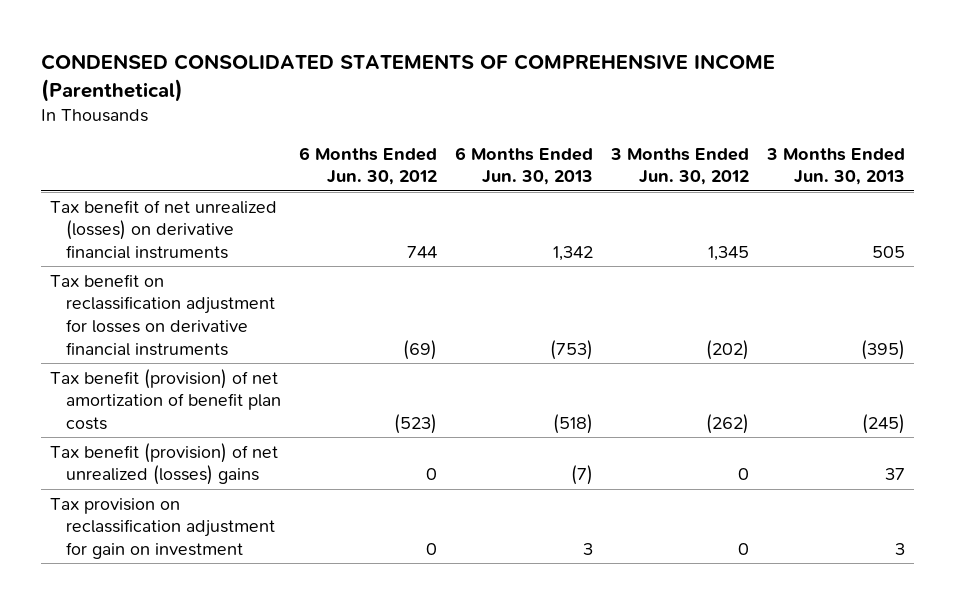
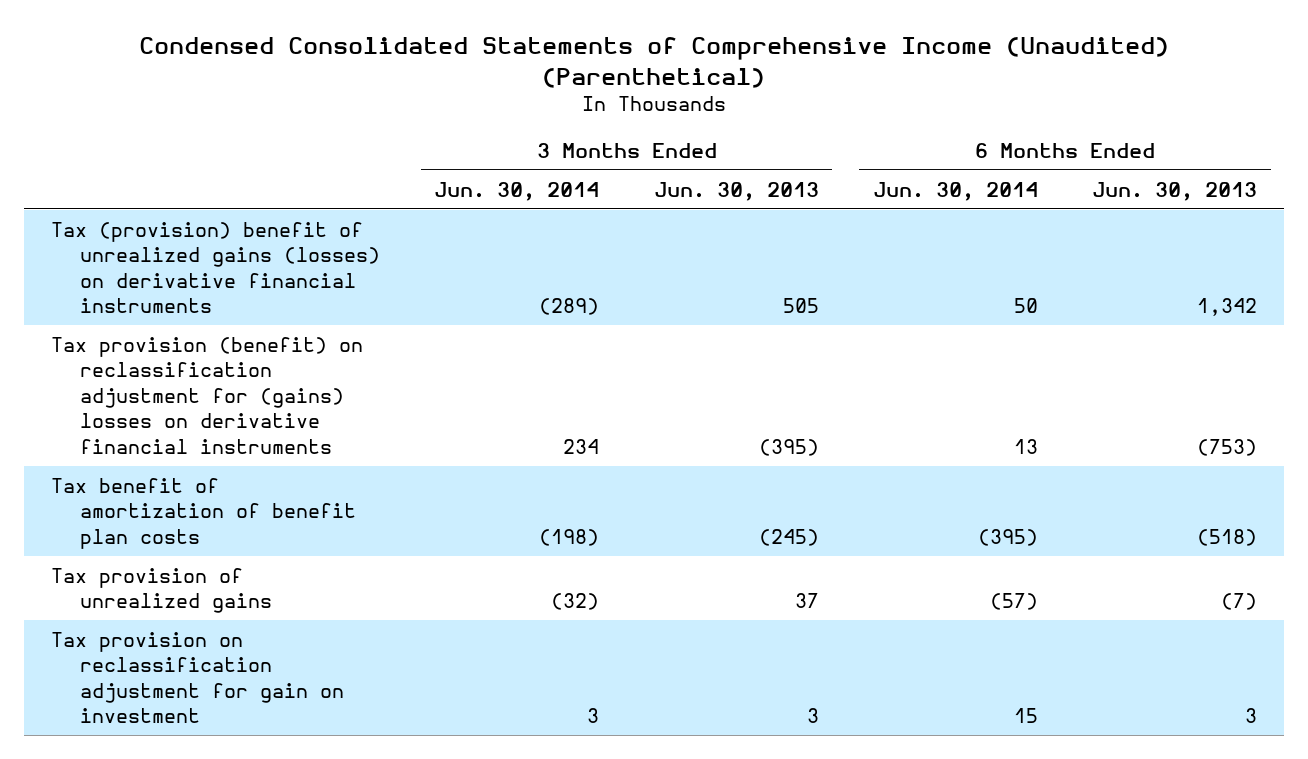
[40,53,775,102] CONDENSED CONSOLIDATED STATEMENTS OF COMPREHENSIVE INCOME (Parenthetical) -> [139,37,1170,88] Condensed Consolidated Statements of Comprehensive Income (Unaudited) (Parenthetical)
[298,146,437,186] 6 Months Ended Jun. 30, 2012 -> none
[609,147,749,186] 3 Months Ended Jun. 30, 2012 -> none
none -> [434,181,600,201] Jun. 30, 2014
none -> [873,181,1039,201] Jun. 30, 2014
[49,199,277,260] Tax benefit of net unrealized (losses) on derivative financial instruments -> [50,221,381,314] Tax (provision) benefit of unrealized gains (losses) on derivative financial instruments
[49,273,275,356] Tax benefit on reclassification adjustment for losses on derivative financial instruments -> [50,336,363,454] Tax provision (benefit) on reclassification adjustment for (gains) losses on derivative financial instruments
[49,368,281,431] Tax benefit (provision) of net amortization of benefit plan costs -> [50,477,357,549] Tax benefit of amortization of benefit plan costs
[49,442,278,486] Tax benefit (provision) of net unrealized (losses) gains -> [50,567,273,614] Tax provision of unrealized gains

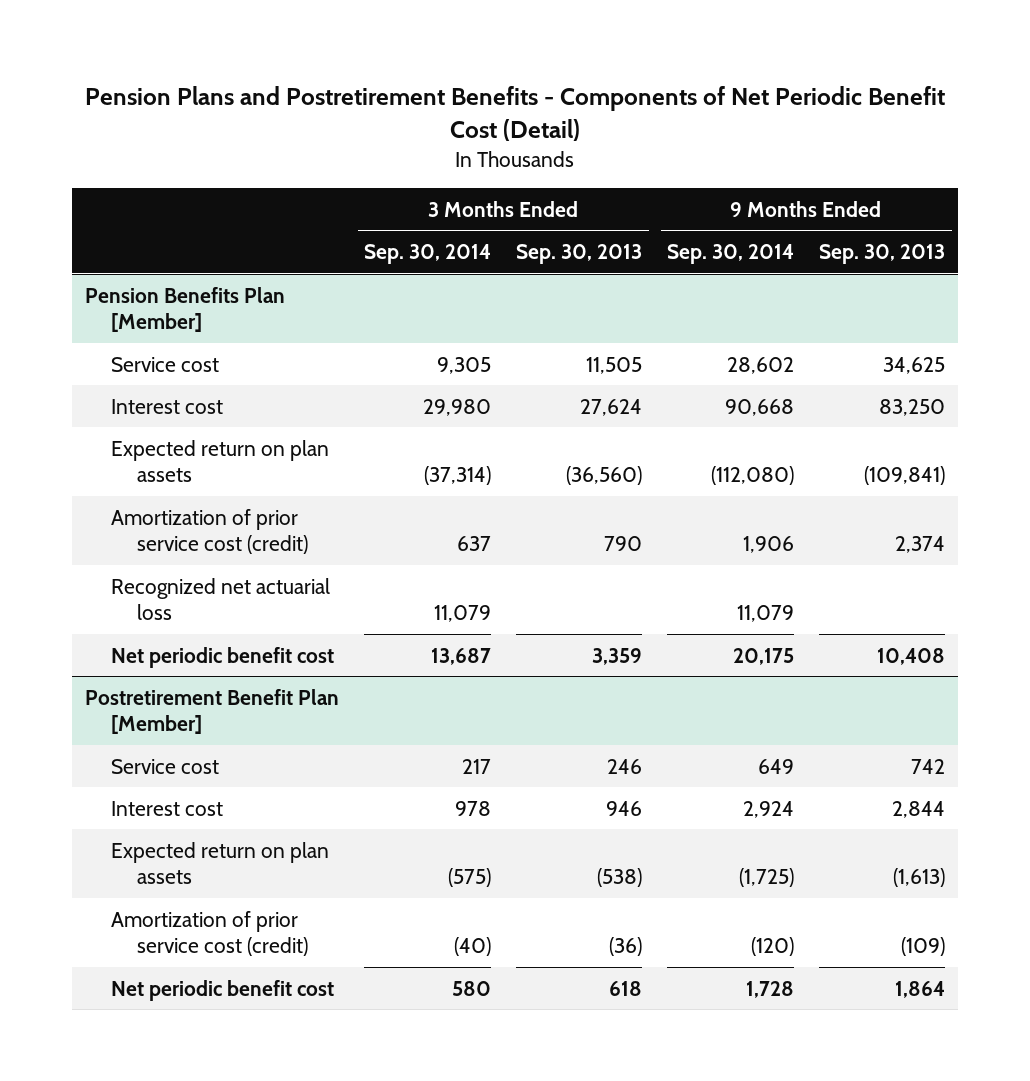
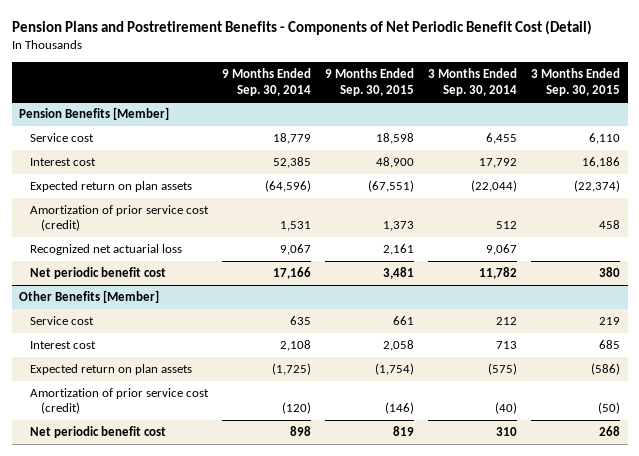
[516,244,643,265] Sep. 30, 2013 -> none
[819,244,946,265] Sep. 30, 2013 -> none
none -> [325,68,415,96] 9 Months Ended Sep. 30, 2015
none -> [531,68,621,96] 3 Months Ended Sep. 30, 2015
[85,688,340,734] Postretirement Benefit Plan [Member] -> none
[85,286,286,332] Pension Benefits Plan [Member] -> [18,107,169,121] Pension Benefits [Member]
[437,356,492,374] 9,305 -> [486,133,518,145] 6,455
[727,356,795,374] 28,602 -> [273,133,312,145] 18,779
[423,398,492,416] 29,980 -> [479,158,518,169] 17,792
[725,398,795,416] 90,668 -> [273,157,312,169] 52,385
[424,465,492,485] (37,314) -> [471,180,518,193] (22,044)
[711,465,795,485] (112,080) -> [265,180,312,193] (64,596)
[457,535,492,551] 637 -> [496,221,518,230] 512
[743,535,795,553] 1,906 -> [280,221,312,232] 1,531
[434,604,492,622] 11,079 -> [486,244,518,256] 9,067
[737,604,795,622] 11,079 -> [280,244,312,256] 9,067
[431,647,492,665] 13,687 -> [479,267,518,280] 11,782
[733,647,795,665] 20,175 -> [273,267,312,280] 17,166
none -> [18,290,159,304] Other Benefits [Member]
[462,758,492,774] 217 -> [496,317,518,326] 212
[758,758,795,774] 649 -> [290,316,312,326] 635
[455,800,492,816] 978 -> [496,341,518,350] 713
[743,800,795,818] 2,924 -> [280,340,312,352] 2,108
[452,980,492,996] 580 -> [496,427,518,437] 310
[746,980,795,998] 1,728 -> [290,426,312,437] 898

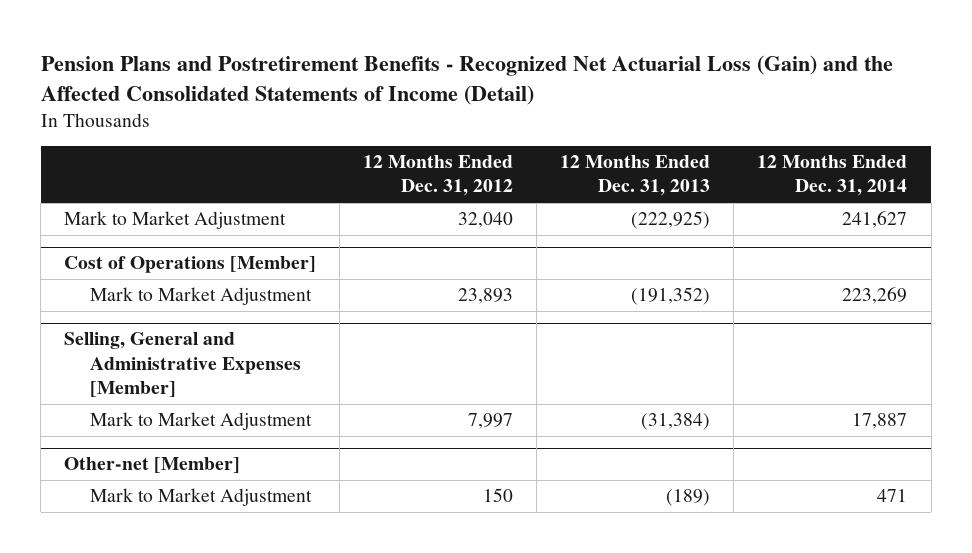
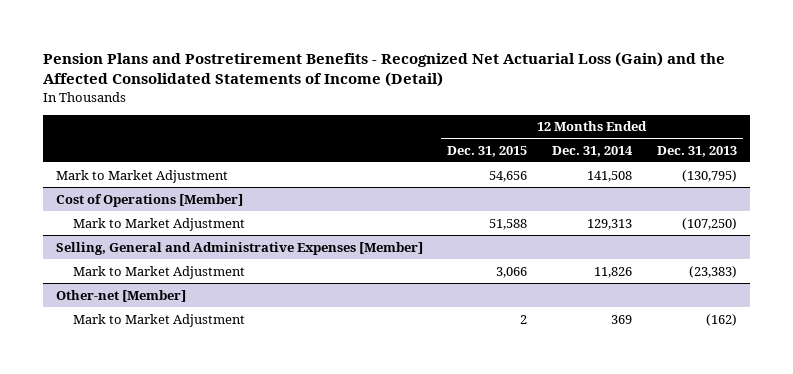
[363,155,514,197] 12 Months Ended Dec. 31, 2012 -> none
none -> [447,145,528,157] Dec. 31, 2015
[631,211,711,230] (222,925) -> [682,169,738,182] (130,795)
[842,211,908,229] 241,627 -> [587,170,633,182] 141,508
[631,287,711,306] (191,352) -> [682,217,738,230] (107,250)
[842,287,908,305] 223,269 -> [587,218,633,230] 129,313
[641,413,711,431] (31,384) -> [689,265,738,278] (23,383)
[852,413,908,430] 17,887 -> [594,266,633,278] 11,826
[666,489,711,507] (189) -> [706,313,738,326] (162)
[877,489,908,503] 471 -> [611,314,633,324] 369

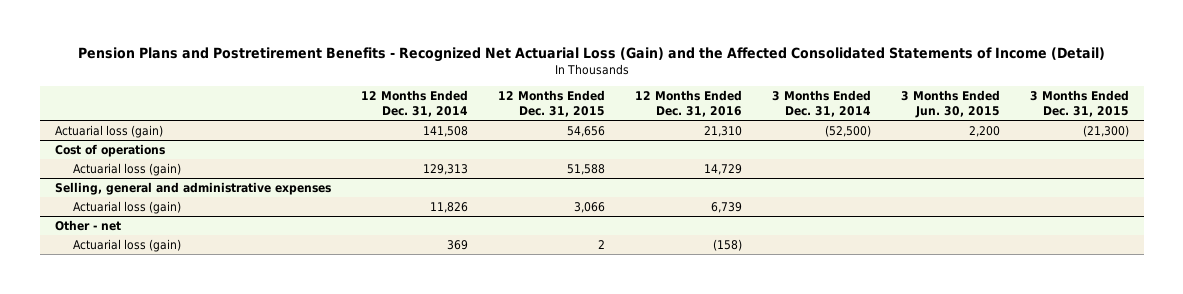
[657,145,738,157] Dec. 31, 2013 -> none
none -> [634,90,742,117] 12 Months Ended Dec. 31, 2016
none -> [771,90,871,117] 3 Months Ended Dec. 31, 2014
none -> [900,90,1000,118] 3 Months Ended Jun. 30, 2015
none -> [1029,90,1129,117] 3 Months Ended Dec. 31, 2015
[55,169,228,183] Mark to Market Adjustment -> [54,125,163,139] Actuarial loss (gain)
[55,193,243,207] Cost of Operations [Member] -> [54,144,165,158] Cost of operations
[73,217,246,231] Mark to Market Adjustment -> [72,163,181,177] Actuarial loss (gain)
[55,241,423,255] Selling, General and Administrative Expenses [Member] -> [54,182,331,196] Selling, general and administrative expenses
[73,265,246,279] Mark to Market Adjustment -> [72,201,181,215] Actuarial loss (gain)
[55,289,186,302] Other-net [Member] -> [54,220,121,232] Other - net
[73,313,246,327] Mark to Market Adjustment -> [72,239,181,253] Actuarial loss (gain)

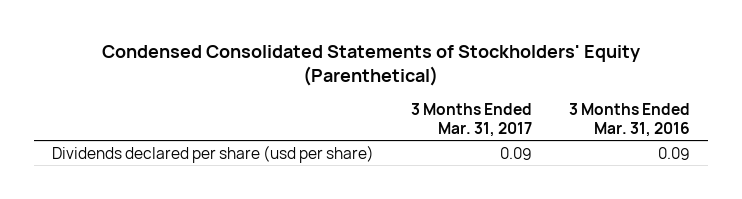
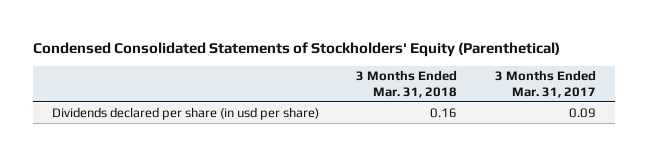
[568,103,690,138] 3 Months Ended Mar. 31, 2016 -> none
none -> [356,70,458,98] 3 Months Ended Mar. 31, 2018
[52,144,375,163] Dividends declared per share (usd per share) -> [51,107,319,121] Dividends declared per share (in usd per share)

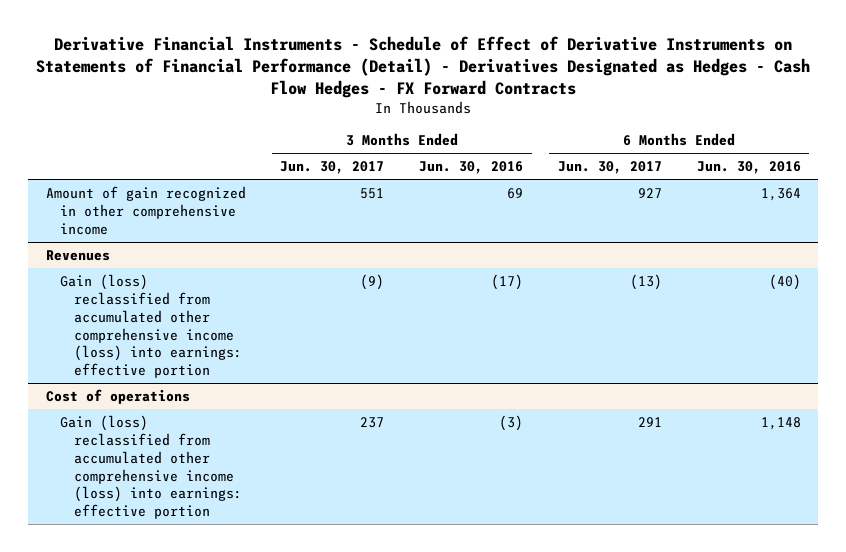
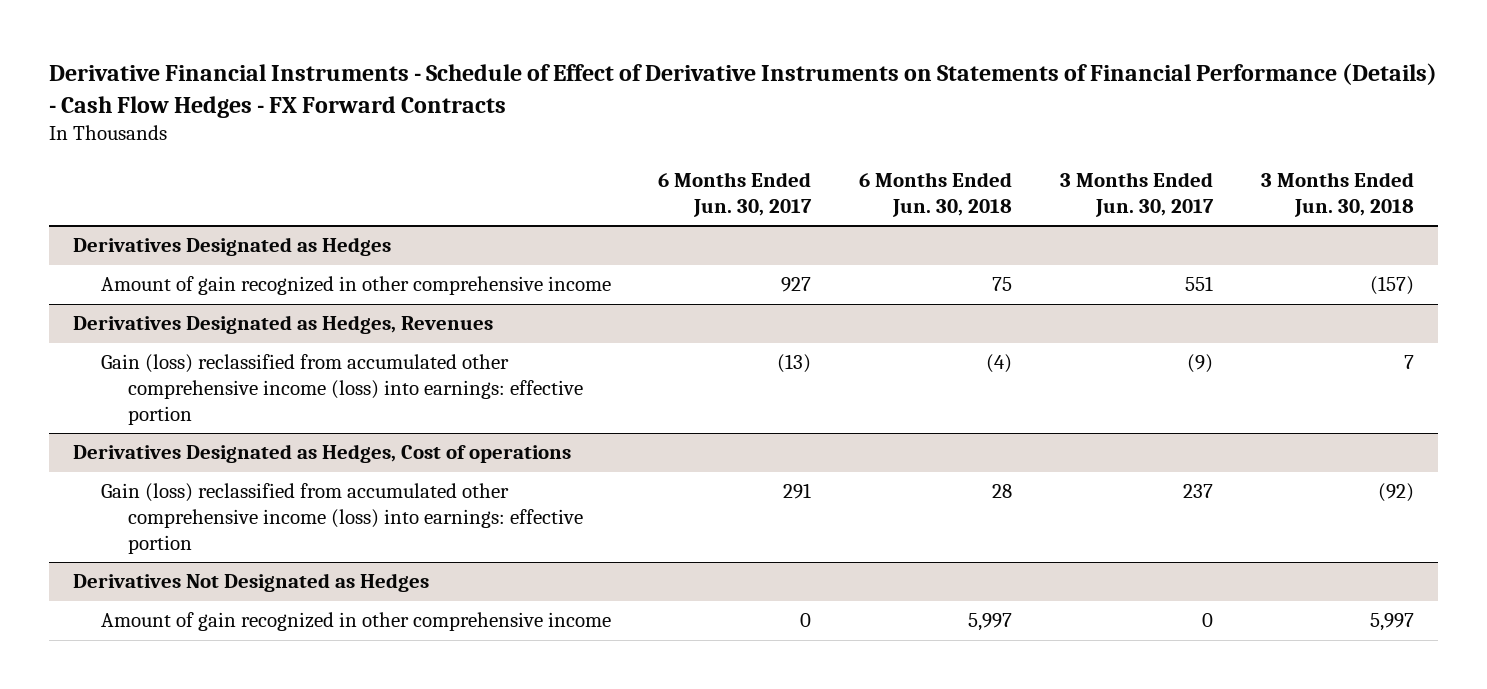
[36,36,811,99] Derivative Financial Instruments - Schedule of Effect of Derivative Instruments on Statements of Financial Performance (Detail) - Derivatives Designated as Hedges - Cash Flow Hedges - FX Forward Contracts -> [48,62,1437,118] Derivative Financial Instruments - Schedule of Effect of Derivative Instruments on Statements of Financial Performance (Details) - Cash Flow Hedges - FX Forward Contracts
[419,161,524,175] Jun. 30, 2016 -> none
[696,161,801,175] Jun. 30, 2016 -> none
none -> [859,172,1013,217] 6 Months Ended Jun. 30, 2018
none -> [1261,172,1415,217] 3 Months Ended Jun. 30, 2018
none -> [72,237,391,257] Derivatives Designated as Hedges
[45,249,110,261] Revenues -> none
none -> [72,315,493,335] Derivatives Designated as Hedges, Revenues
[45,388,190,404] Cost of operations -> none
none -> [72,444,571,464] Derivatives Designated as Hedges, Cost of operations
none -> [72,573,429,593] Derivatives Not Designated as Hedges
none -> [100,612,611,632] Amount of gain recognized in other comprehensive income

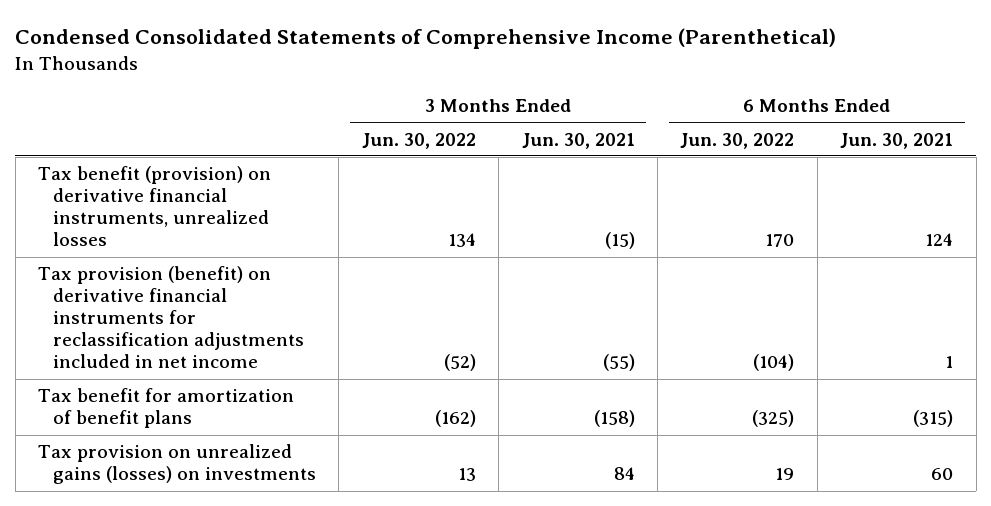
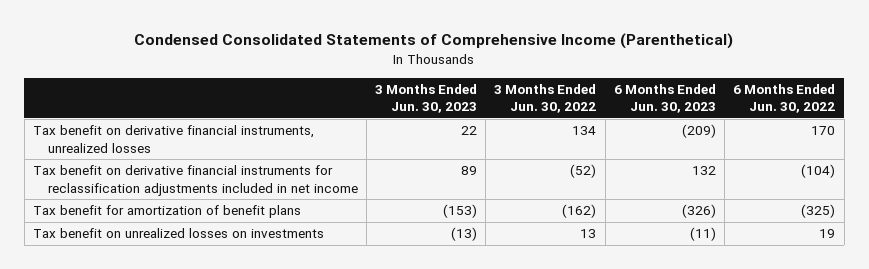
[521,132,635,149] Jun. 30, 2021 -> none
[840,132,954,149] Jun. 30, 2021 -> none
none -> [375,83,478,114] 3 Months Ended Jun. 30, 2023
none -> [613,83,716,114] 6 Months Ended Jun. 30, 2023
[38,166,272,247] Tax benefit (provision) on derivative financial instruments, unrealized losses -> [33,125,315,153] Tax benefit on derivative financial instruments, unrealized losses
[38,266,305,369] Tax provision (benefit) on derivative financial instruments for reclassification adjustments included in net income -> [33,165,358,196] Tax benefit on derivative financial instruments for reclassification adjustments included in net income
[38,444,317,485] Tax provision on unrealized gains (losses) on investments -> [33,228,325,239] Tax benefit on unrealized losses on investments

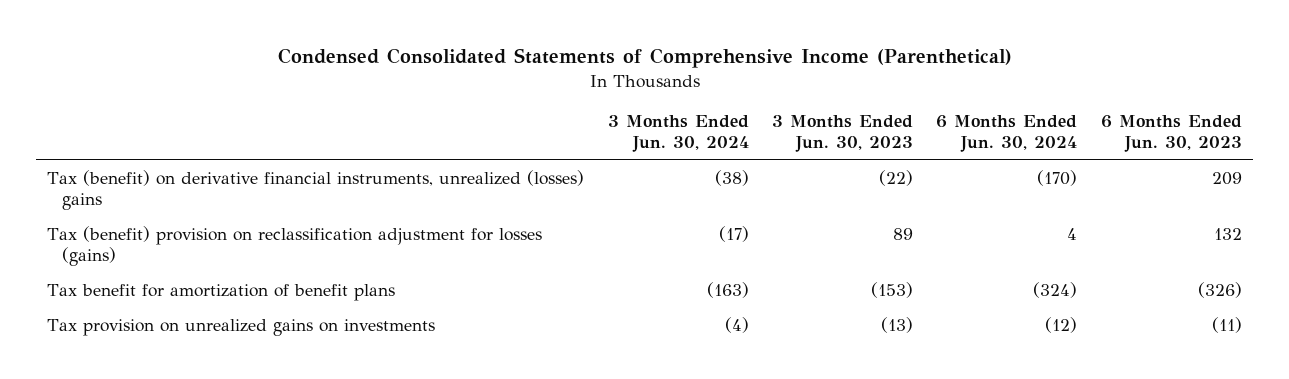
[494,83,597,114] 3 Months Ended Jun. 30, 2022 -> none
[733,83,836,114] 6 Months Ended Jun. 30, 2022 -> none
none -> [607,115,749,153] 3 Months Ended Jun. 30, 2024
none -> [936,115,1078,153] 6 Months Ended Jun. 30, 2024
[33,125,315,153] Tax benefit on derivative financial instruments, unrealized losses -> [47,170,585,211] Tax (benefit) on derivative financial instruments, unrealized (losses) gains
[461,126,478,136] 22 -> [879,170,914,187] (22)
[681,124,716,139] (209) -> [1211,172,1242,186] 209
[33,165,358,196] Tax benefit on derivative financial instruments for reclassification adjustments included in net income -> [47,226,543,267] Tax (benefit) provision on reclassification adjustment for losses (gains)
[33,228,325,239] Tax benefit on unrealized losses on investments -> [47,319,436,337] Tax provision on unrealized gains on investments

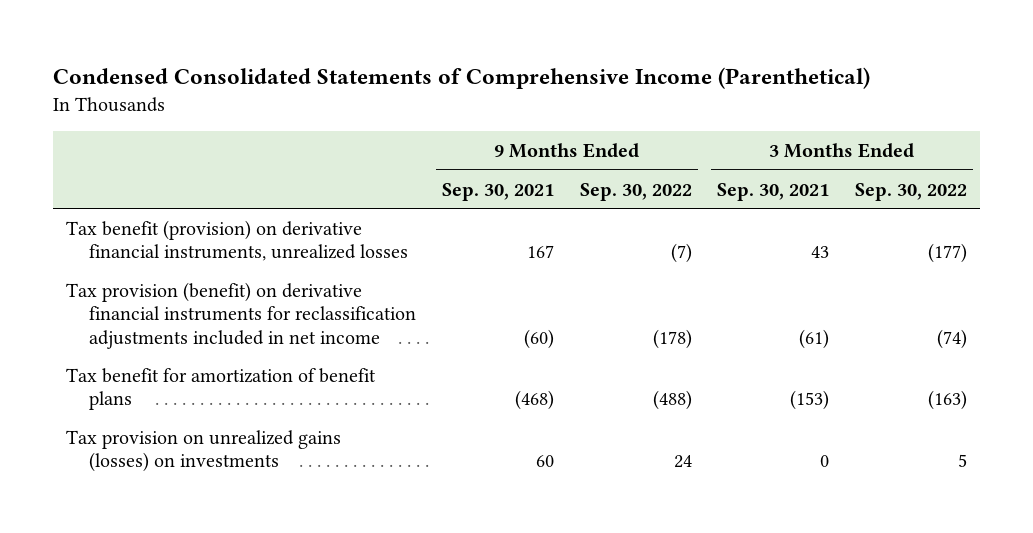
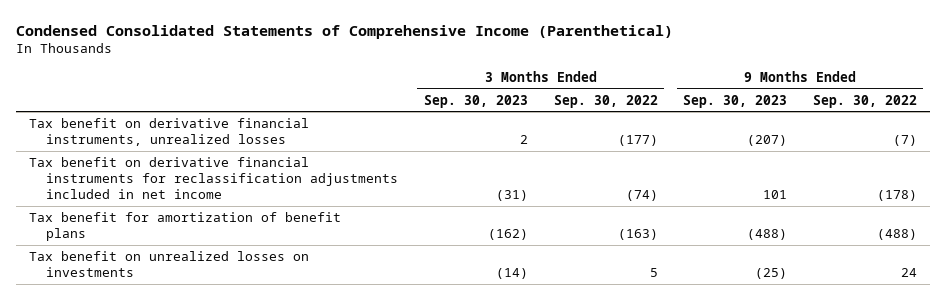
[441,182,554,201] Sep. 30, 2021 -> none
[717,182,830,201] Sep. 30, 2021 -> none
none -> [423,94,528,108] Sep. 30, 2023
none -> [683,94,788,108] Sep. 30, 2023
[66,219,409,262] Tax benefit (provision) on derivative financial instruments, unrealized losses -> [28,117,309,147] Tax benefit on derivative financial instruments, unrealized losses
[66,281,417,349] Tax provision (benefit) on derivative financial instruments for reclassification adjustments included in net income -> [28,156,399,200] Tax benefit on derivative financial instruments for reclassification adjustments included in net income
[66,429,342,473] Tax provision on unrealized gains (losses) on investments -> [28,250,309,278] Tax benefit on unrealized losses on investments

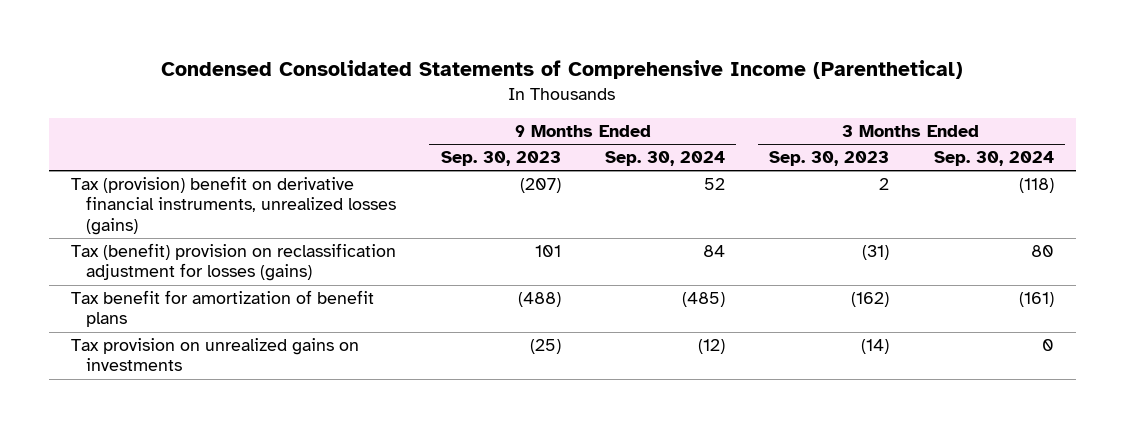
[553,94,658,108] Sep. 30, 2022 -> none
[812,94,917,108] Sep. 30, 2022 -> none
none -> [604,151,725,167] Sep. 30, 2024
none -> [933,151,1054,167] Sep. 30, 2024
[28,117,309,147] Tax benefit on derivative financial instruments, unrealized losses -> [71,176,397,235] Tax (provision) benefit on derivative financial instruments, unrealized losses (gains)
[28,156,399,200] Tax benefit on derivative financial instruments for reclassification adjustments included in net income -> [71,243,397,282] Tax (benefit) provision on reclassification adjustment for losses (gains)
[28,250,309,278] Tax benefit on unrealized losses on investments -> [71,338,360,372] Tax provision on unrealized gains on investments

